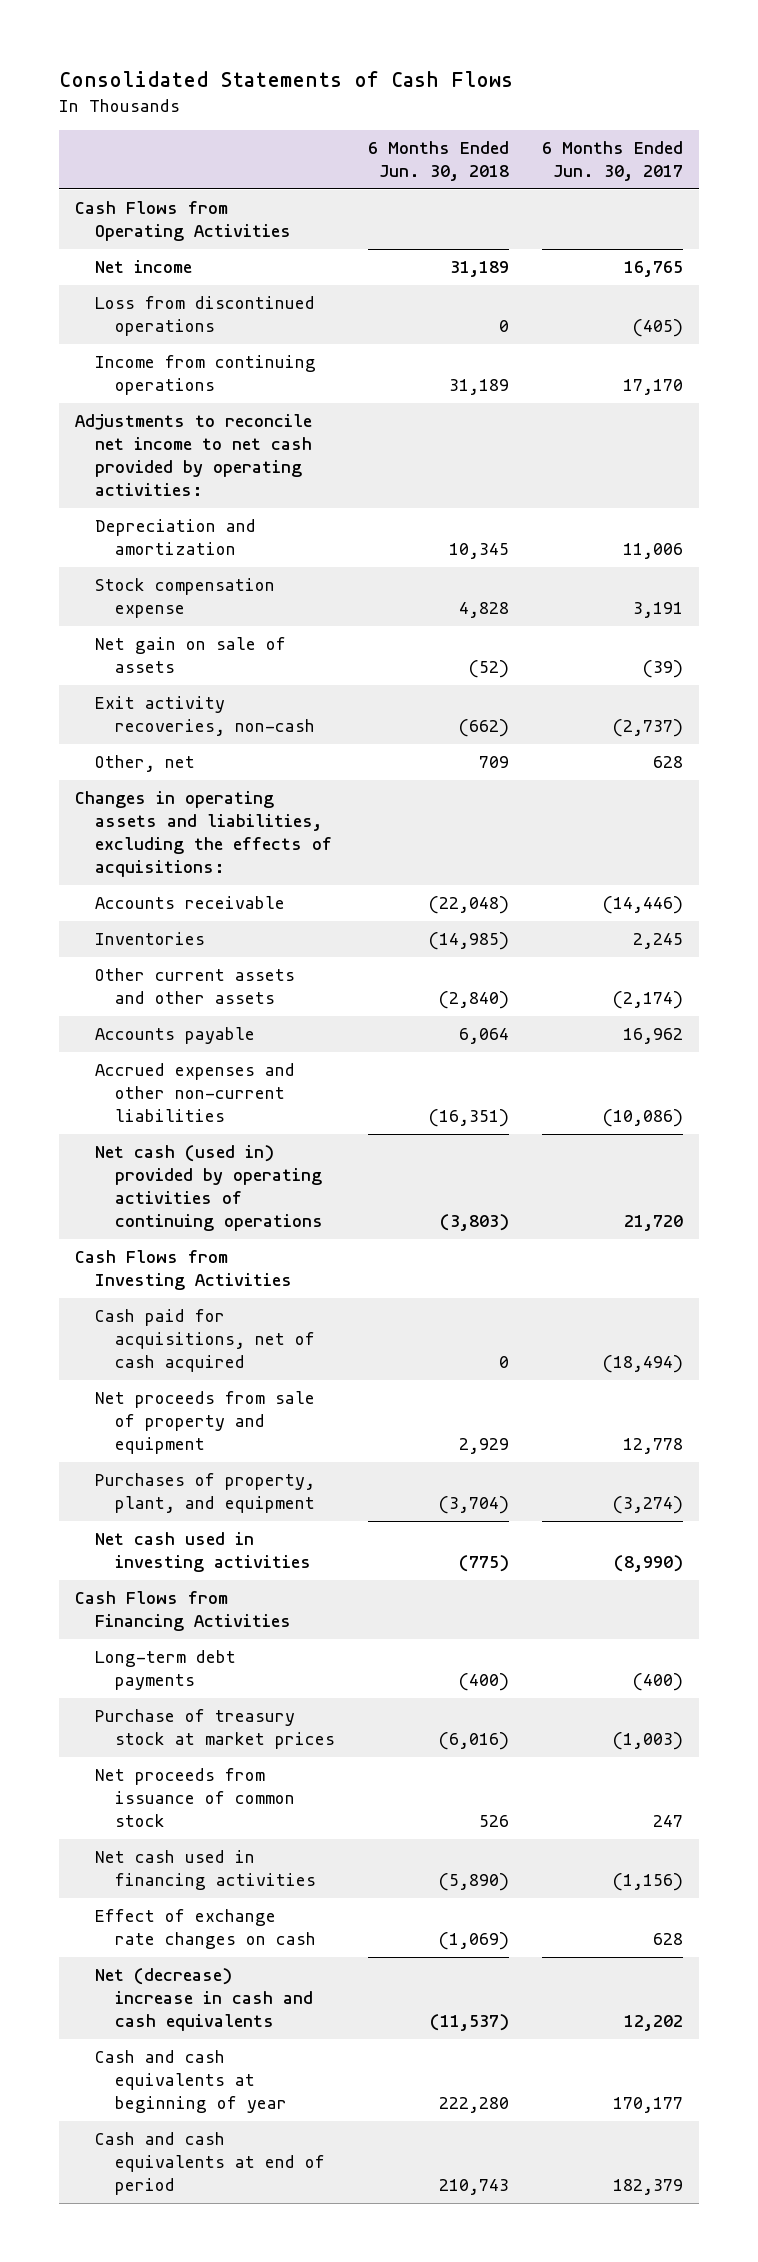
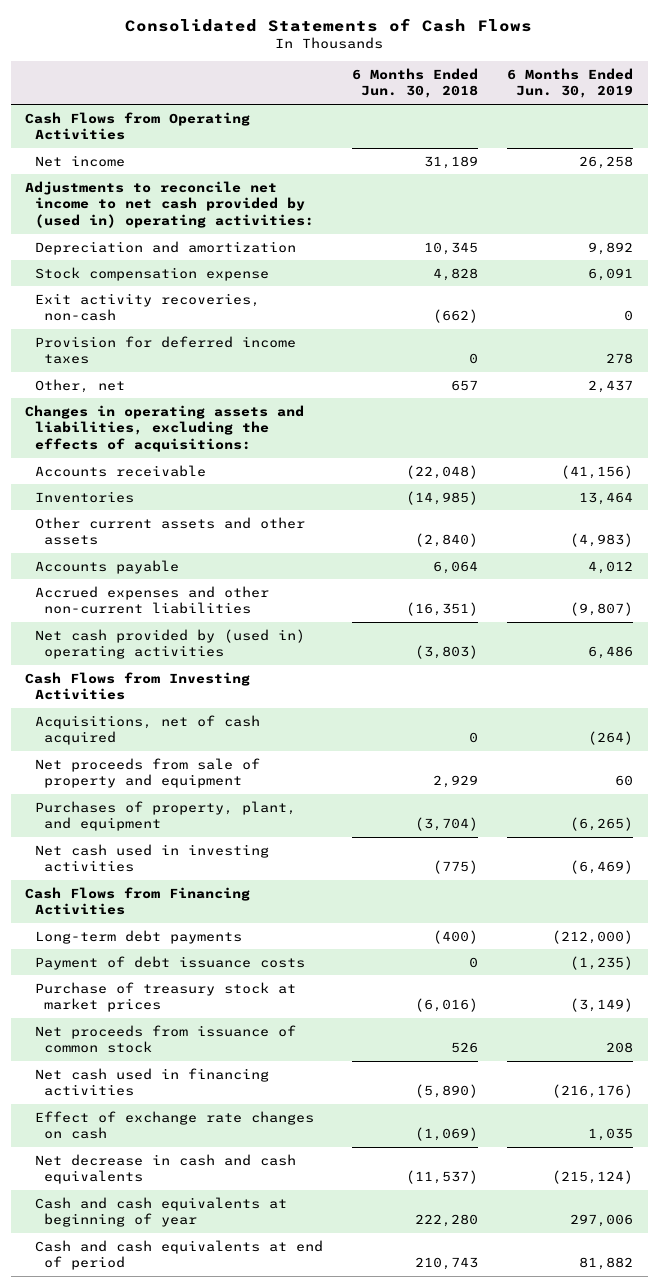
[541,141,683,182] 6 Months Ended Jun. 30, 2017 -> none
none -> [507,67,634,99] 6 Months Ended Jun. 30, 2019
[95,296,316,337] Loss from discontinued operations -> none
[95,355,317,396] Income from continuing operations -> none
[75,414,313,497] Adjustments to reconcile net income to net cash provided by operating activities: -> [25,180,314,229] Adjustments to reconcile net income to net cash provided by (used in) operating activities:
[95,637,287,674] Net gain on sale of assets -> none
none -> [34,335,296,365] Provision for deferred income taxes
[478,756,509,769] 709 -> [450,379,478,391] 657
[95,1145,324,1232] Net cash (used in) provided by operating activities of continuing operations -> [34,628,305,660] Net cash provided by (used in) operating activities
[95,1309,316,1373] Cash paid for acquisitions, net of cash acquired -> [34,714,260,746] Acquisitions, net of cash acquired
none -> [34,955,305,970] Payment of debt issuance costs
[95,1968,314,2032] Net (decrease) increase in cash and cash equivalents -> [34,1153,296,1185] Net decrease in cash and cash equivalents

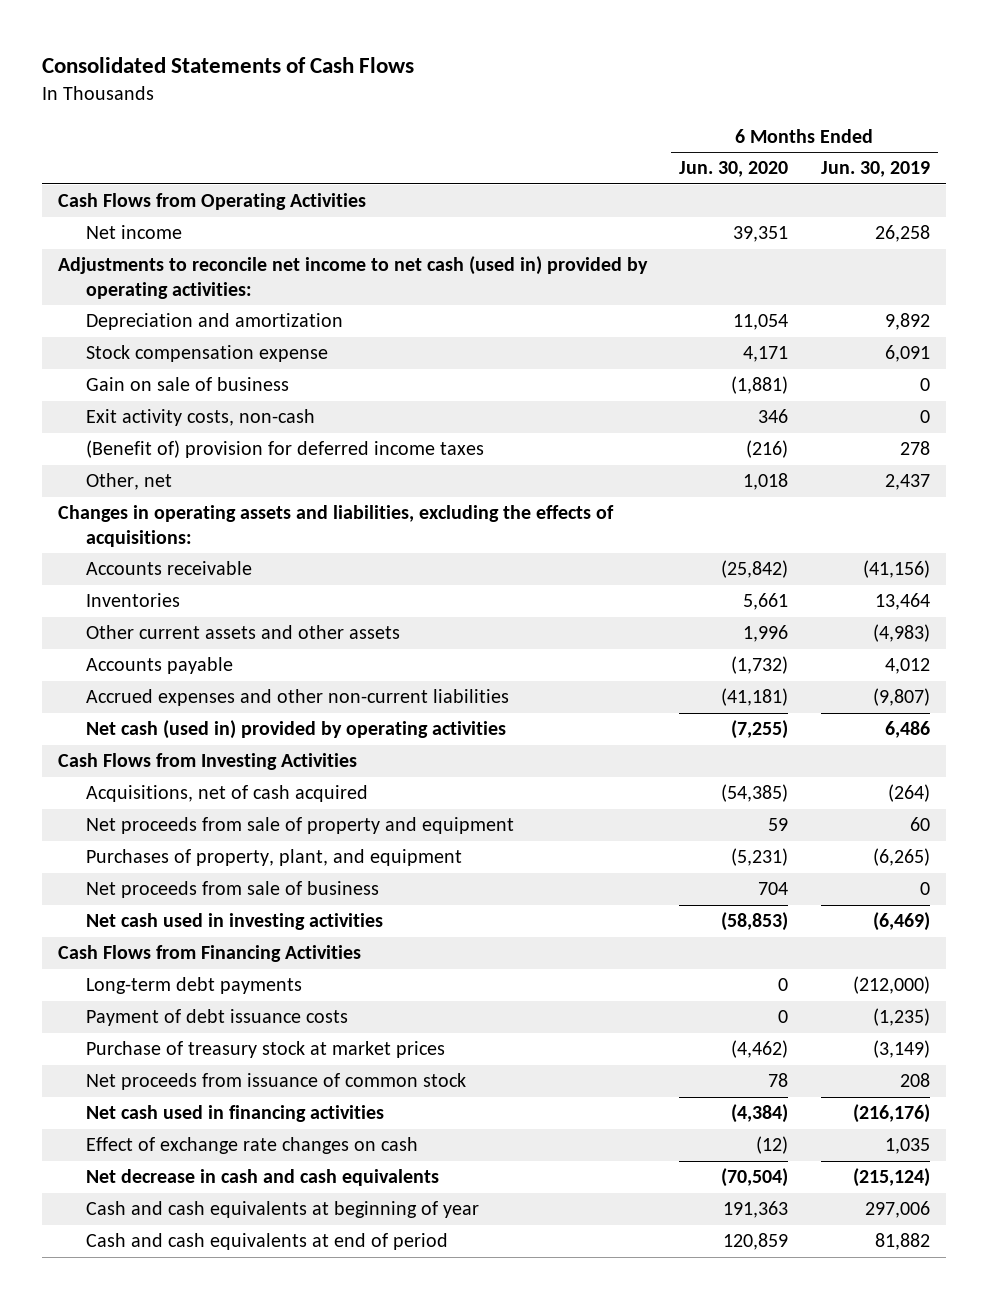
[351,67,478,99] 6 Months Ended Jun. 30, 2018 -> none
none -> [679,161,789,178] Jun. 30, 2020
[25,180,314,229] Adjustments to reconcile net income to net cash provided by (used in) operating activities: -> [57,256,648,300] Adjustments to reconcile net income to net cash (used in) provided by operating activities:
none -> [85,377,289,392] Gain on sale of business
[34,292,260,322] Exit activity recoveries, non-cash -> [85,409,315,427] Exit activity costs, non-cash
[34,335,296,365] Provision for deferred income taxes -> [85,440,484,459] (Benefit of) provision for deferred income taxes
[34,628,305,660] Net cash provided by (used in) operating activities -> [85,720,506,740] Net cash (used in) provided by operating activities
none -> [85,881,379,899] Net proceeds from sale of business

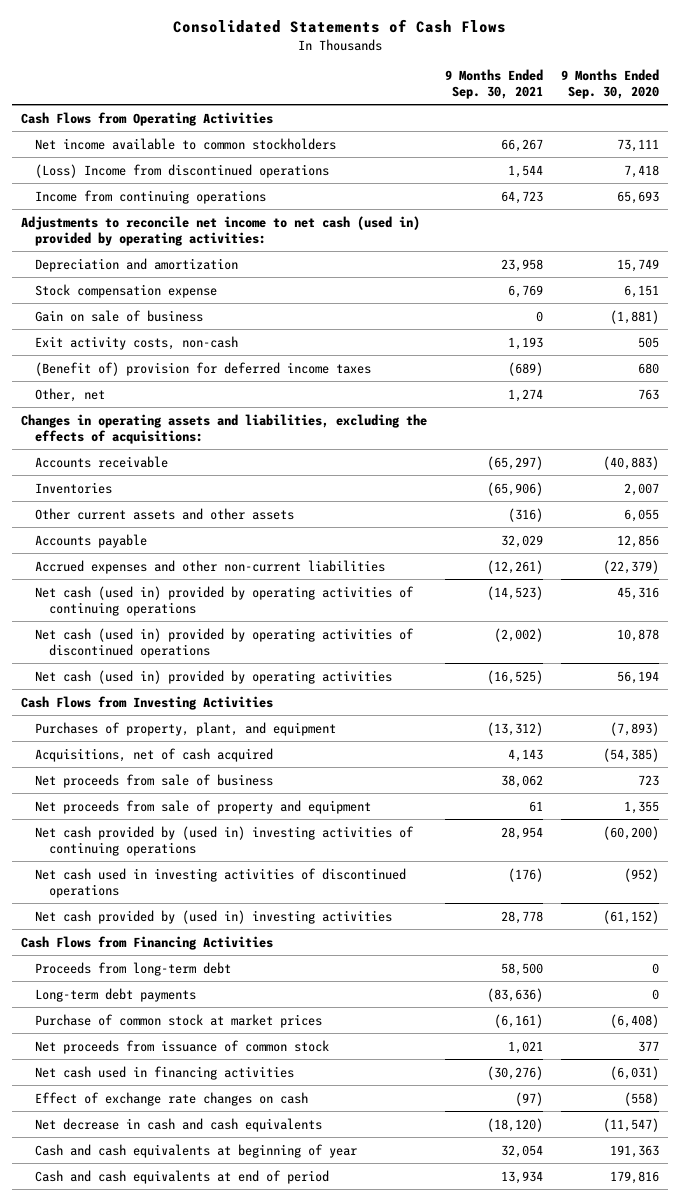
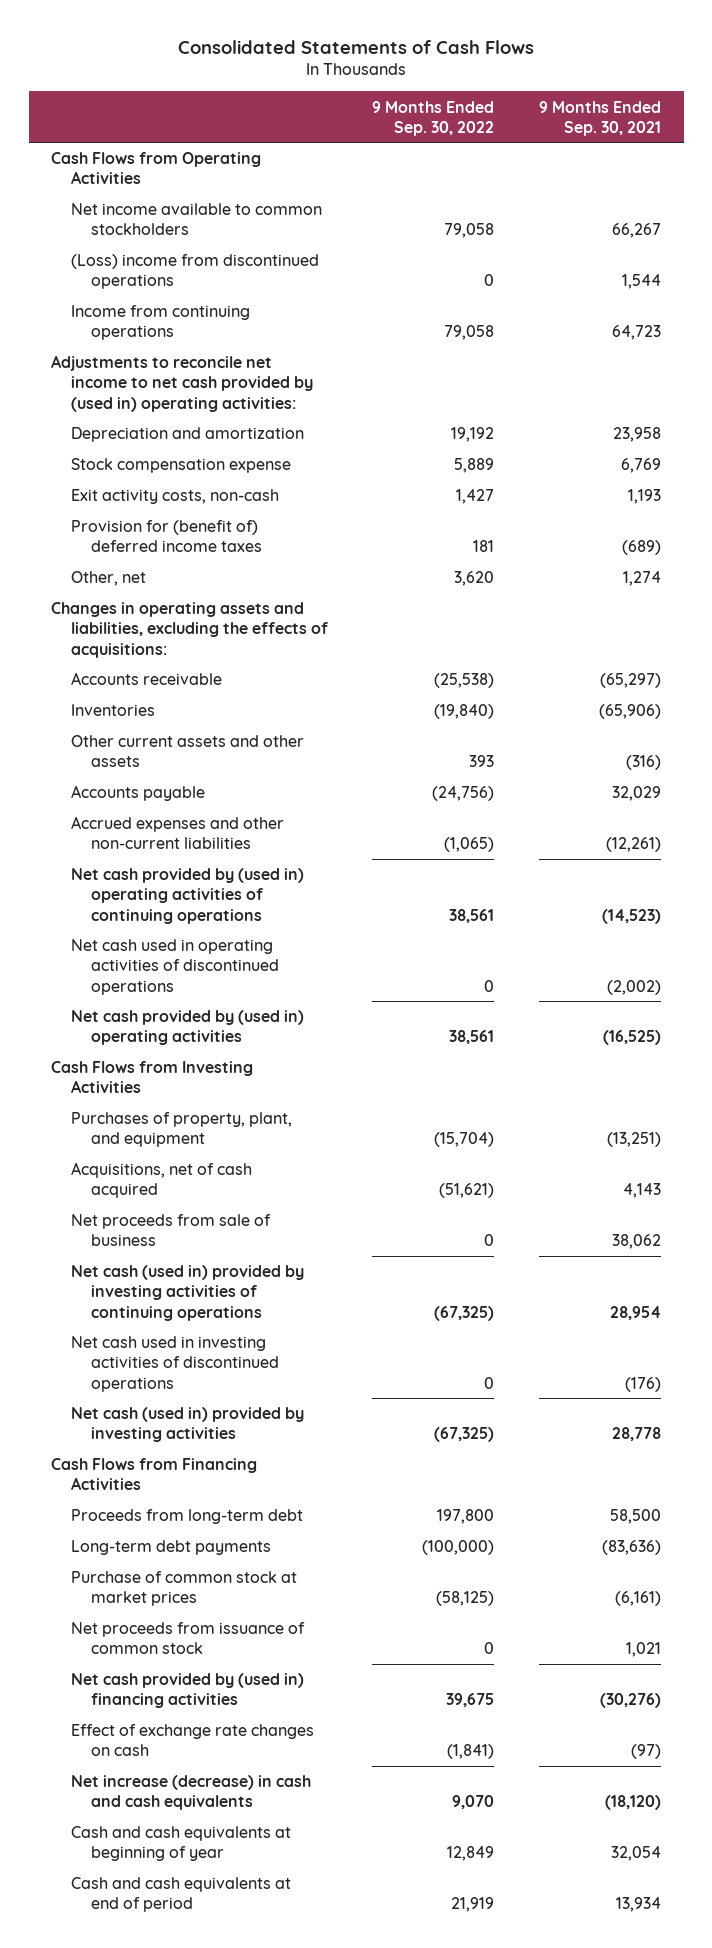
[561,69,660,99] 9 Months Ended Sep. 30, 2020 -> none
none -> [372,100,495,136] 9 Months Ended Sep. 30, 2022
[35,163,330,178] (Loss) Income from discontinued operations -> [70,254,319,290] (Loss) income from discontinued operations
[21,215,421,246] Adjustments to reconcile net income to net cash (used in) provided by operating activities: -> [50,355,313,412] Adjustments to reconcile net income to net cash provided by (used in) operating activities:
[35,309,204,322] Gain on sale of business -> none
[35,361,372,376] (Benefit of) provision for deferred income taxes -> [70,520,262,553] Provision for (benefit of) deferred income taxes
[35,585,415,616] Net cash (used in) provided by operating activities of continuing operations -> [70,868,304,924] Net cash provided by (used in) operating activities of continuing operations
[35,627,415,658] Net cash (used in) provided by operating activities of discontinued operations -> [70,939,279,995] Net cash used in operating activities of discontinued operations
[35,669,393,684] Net cash (used in) provided by operating activities -> [70,1010,304,1046] Net cash provided by (used in) operating activities
[487,721,544,736] (13,312) -> [607,1132,662,1148] (13,251)
[35,799,372,814] Net proceeds from sale of property and equipment -> none
[35,825,415,856] Net cash provided by (used in) investing activities of continuing operations -> [70,1265,304,1321] Net cash (used in) provided by investing activities of continuing operations
[35,909,393,924] Net cash provided by (used in) investing activities -> [70,1407,304,1443] Net cash (used in) provided by investing activities
[35,1065,295,1080] Net cash used in financing activities -> [70,1673,304,1709] Net cash provided by (used in) financing activities
[35,1117,323,1132] Net decrease in cash and cash equivalents -> [70,1775,311,1811] Net increase (decrease) in cash and cash equivalents

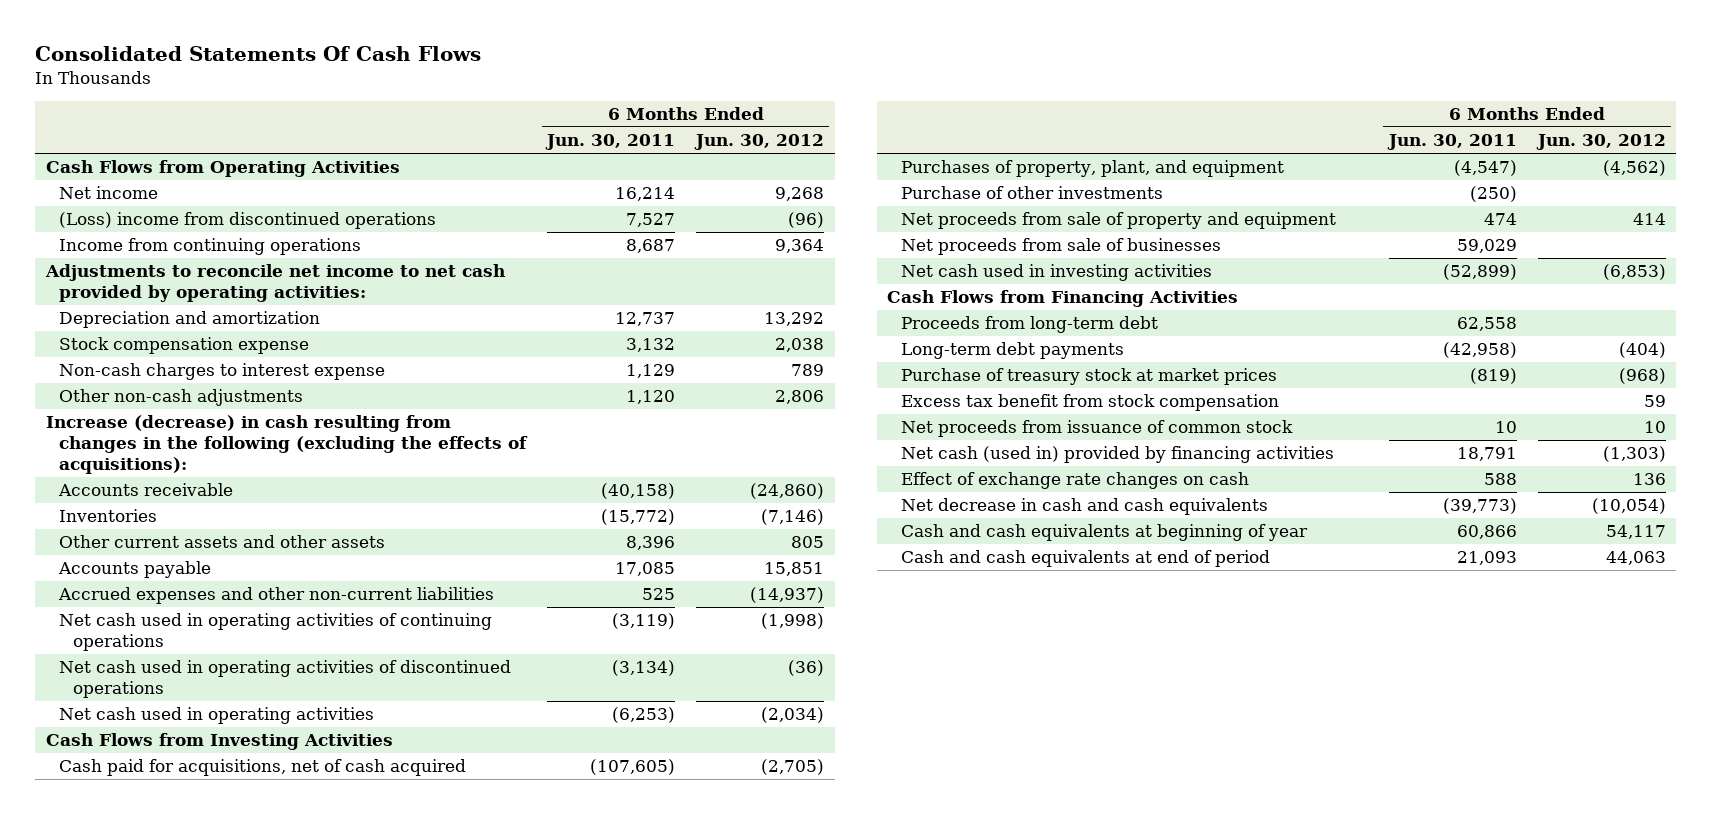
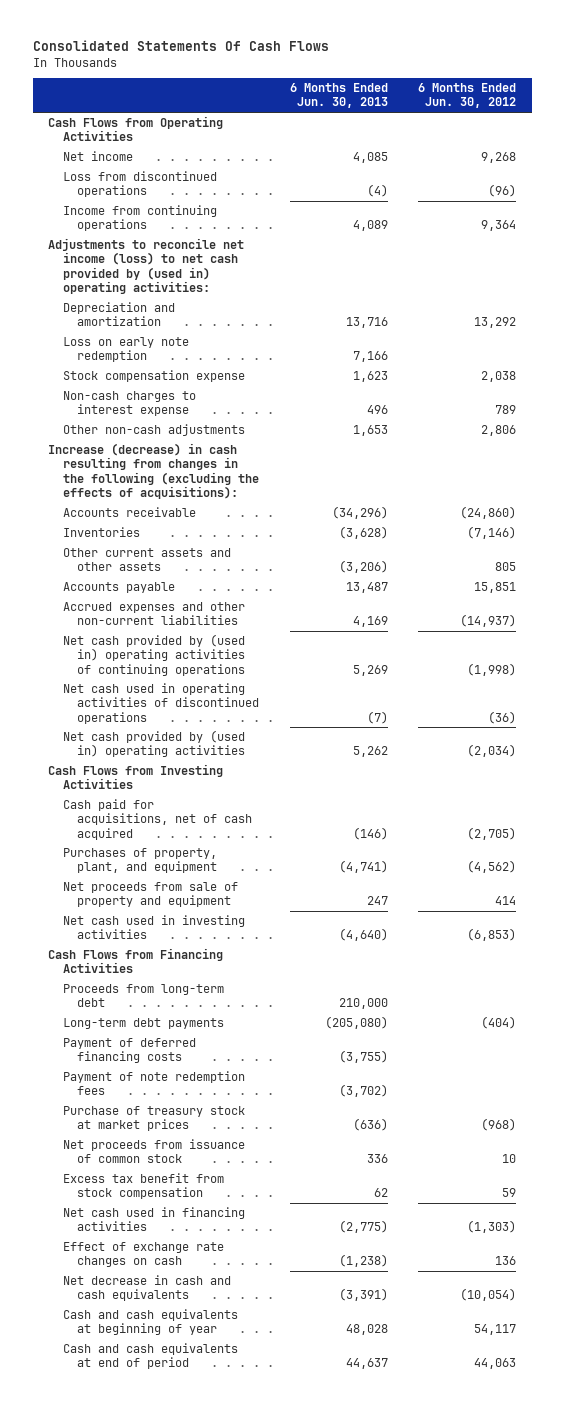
[545,134,676,151] Jun. 30, 2011 -> none
none -> [289,83,388,109] 6 Months Ended Jun. 30, 2013
[59,212,437,230] (Loss) income from discontinued operations -> [62,171,217,198] Loss from discontinued operations
[44,264,505,303] Adjustments to reconcile net income to net cash provided by operating activities: -> [48,238,245,295] Adjustments to reconcile net income (loss) to net cash provided by (used in) operating activities:
none -> [62,337,189,363] Loss on early note redemption
[59,613,493,652] Net cash used in operating activities of continuing operations -> [62,634,246,676] Net cash provided by (used in) operating activities of continuing operations
[59,707,375,725] Net cash used in operating activities -> [62,730,246,758] Net cash provided by (used in) operating activities
[900,186,1163,200] Purchase of other investments -> none
[900,238,1221,256] Net proceeds from sale of businesses -> none
none -> [62,1038,196,1064] Payment of deferred financing costs
none -> [62,1071,245,1096] Payment of note redemption fees
[900,394,1279,412] Excess tax benefit from stock compensation -> [62,1173,224,1200] Excess tax benefit from stock compensation
[900,446,1334,464] Net cash (used in) provided by financing activities -> [62,1207,245,1232] Net cash used in financing activities

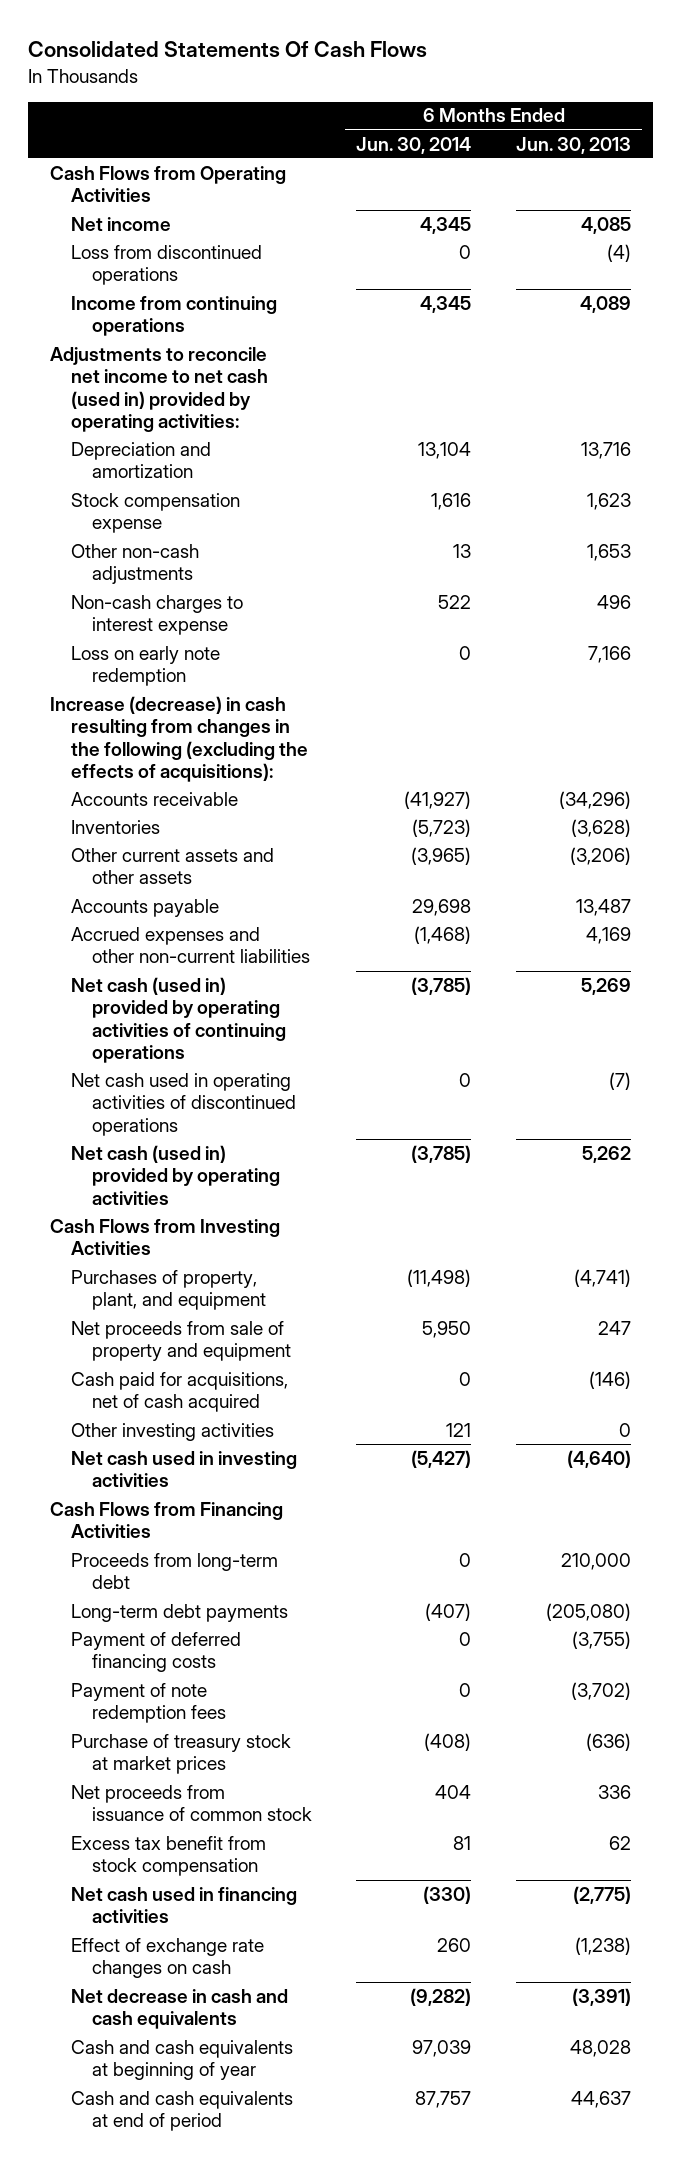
[418,83,517,109] 6 Months Ended Jun. 30, 2012 -> none
none -> [356,136,472,154] Jun. 30, 2014
[48,238,245,295] Adjustments to reconcile net income (loss) to net cash provided by (used in) operating activities: -> [50,346,269,433] Adjustments to reconcile net income to net cash (used in) provided by operating activities:
[62,391,196,417] Non-cash charges to interest expense -> [71,594,244,636] Non-cash charges to interest expense
[62,337,189,363] Loss on early note redemption -> [71,645,221,687] Loss on early note redemption
[62,634,246,676] Net cash provided by (used in) operating activities of continuing operations -> [71,976,286,1064] Net cash (used in) provided by operating activities of continuing operations
[62,730,246,758] Net cash provided by (used in) operating activities -> [71,1144,280,1205] Net cash (used in) provided by operating activities
[62,799,253,840] Cash paid for acquisitions, net of cash acquired -> [71,1371,289,1413] Cash paid for acquisitions, net of cash acquired
none -> [71,1422,275,1441] Other investing activities

